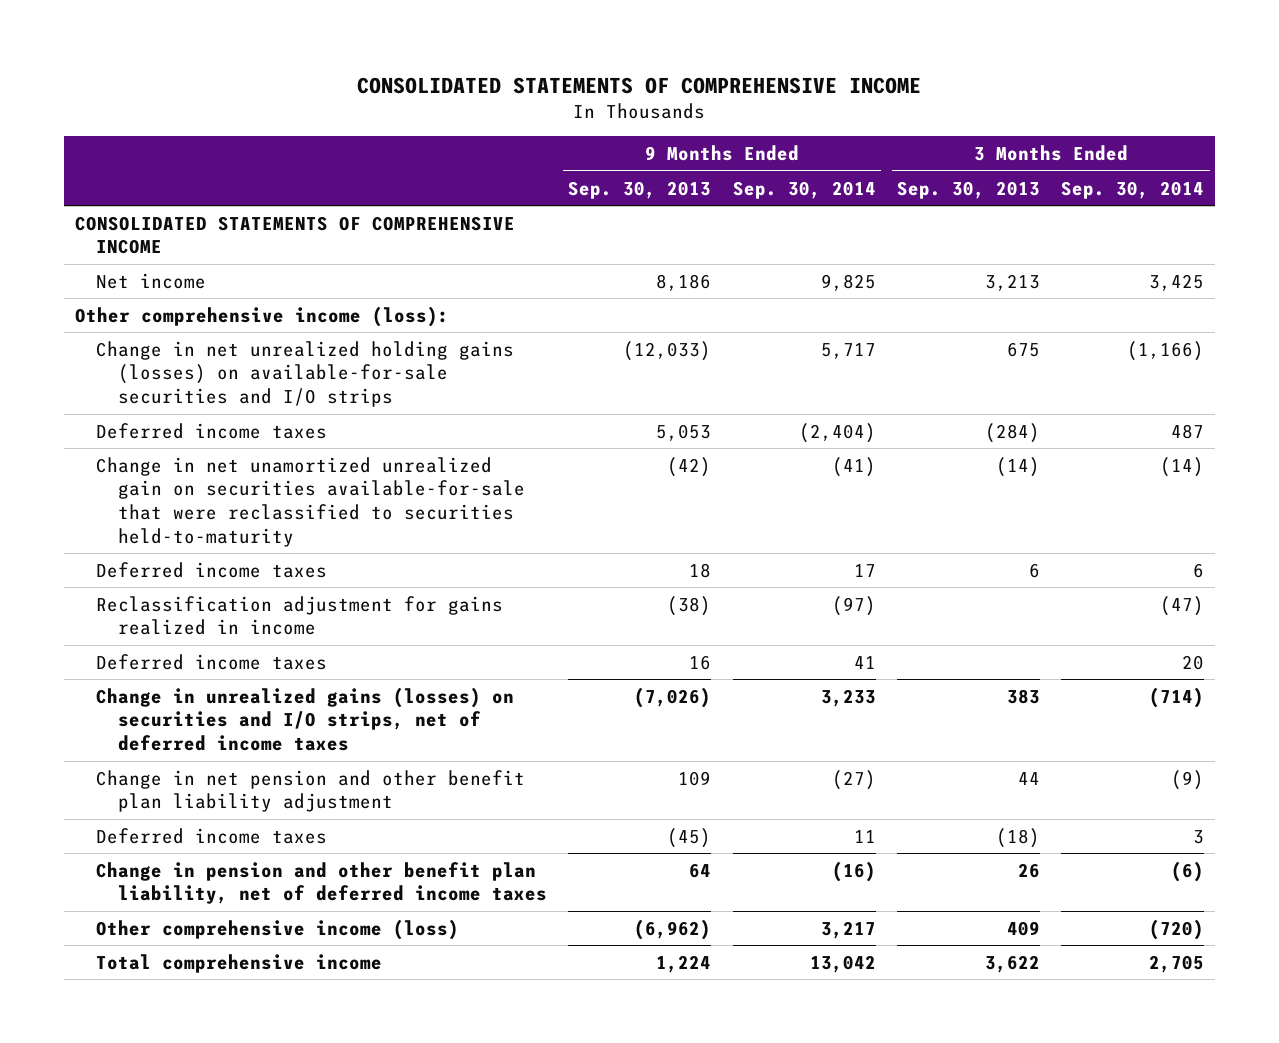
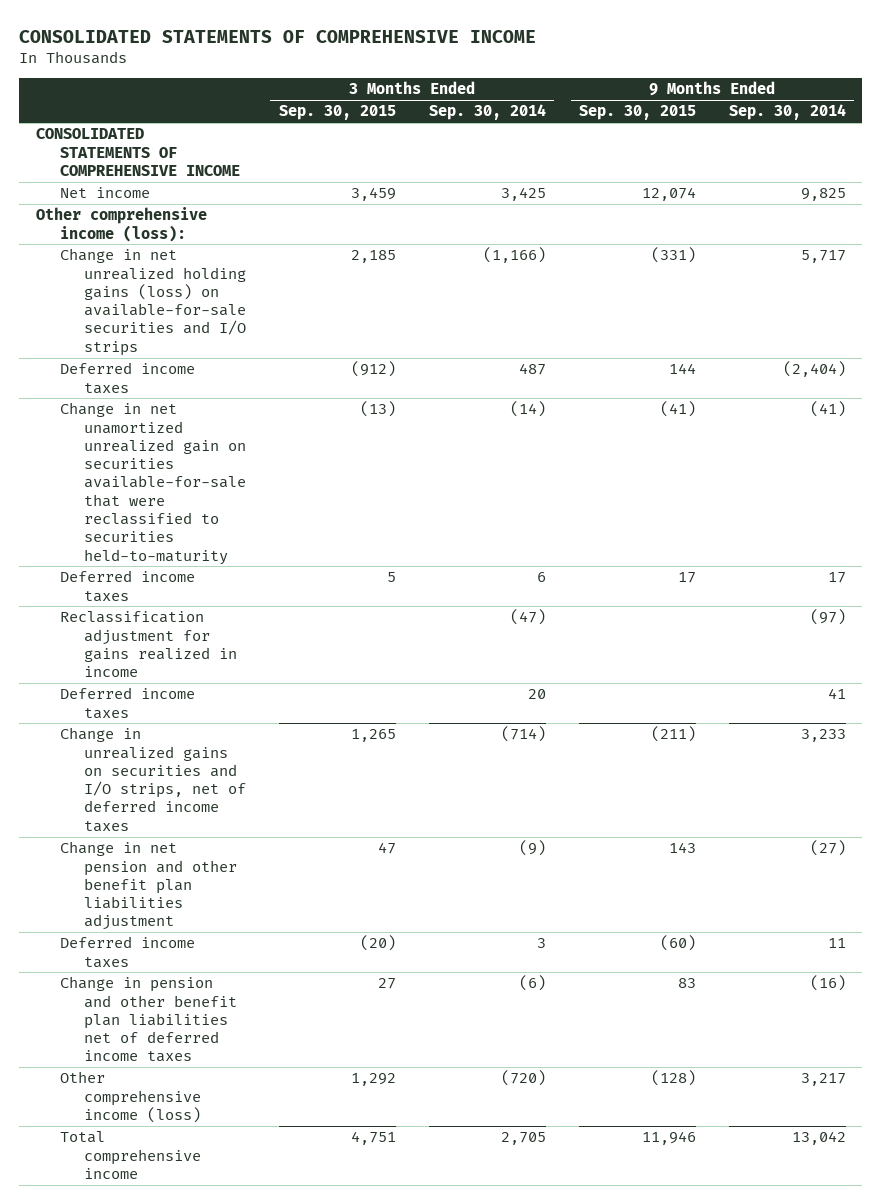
[568,180,712,199] Sep. 30, 2013 -> none
[896,180,1040,199] Sep. 30, 2013 -> none
none -> [278,105,396,121] Sep. 30, 2015
none -> [578,105,696,121] Sep. 30, 2015
[96,340,515,407] Change in net unrealized holding gains (losses) on available-for-sale securities and I/O strips -> [59,248,246,356] Change in net unrealized holding gains (loss) on available-for-sale securities and I/O strips
[96,686,515,751] Change in unrealized gains (losses) on securities and I/O strips, net of deferred income taxes -> [59,727,246,832] Change in unrealized gains on securities and I/O strips, net of deferred income taxes
[96,769,526,813] Change in net pension and other benefit plan liability adjustment -> [59,841,237,931] Change in net pension and other benefit plan liabilities adjustment
[96,861,548,905] Change in pension and other benefit plan liability, net of deferred income taxes -> [59,976,237,1063] Change in pension and other benefit plan liabilities net of deferred income taxes

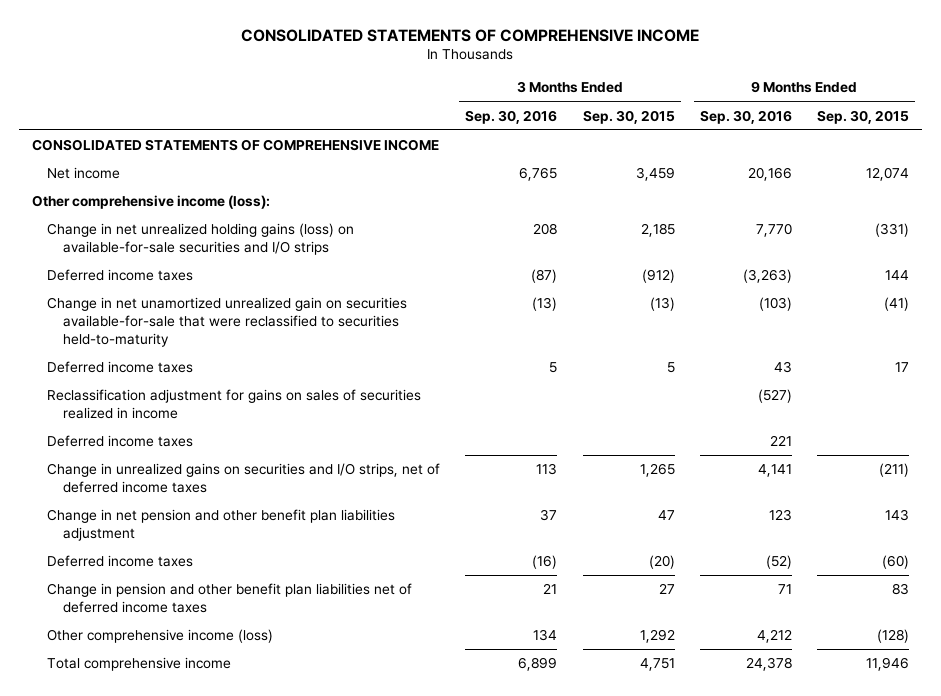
[428,104,546,121] Sep. 30, 2014 -> none
[728,104,846,121] Sep. 30, 2014 -> none
none -> [465,109,558,124] Sep. 30, 2016
none -> [699,109,792,124] Sep. 30, 2016
[59,611,237,678] Reclassification adjustment for gains realized in income -> [47,389,422,419] Reclassification adjustment for gains on sales of securities realized in income

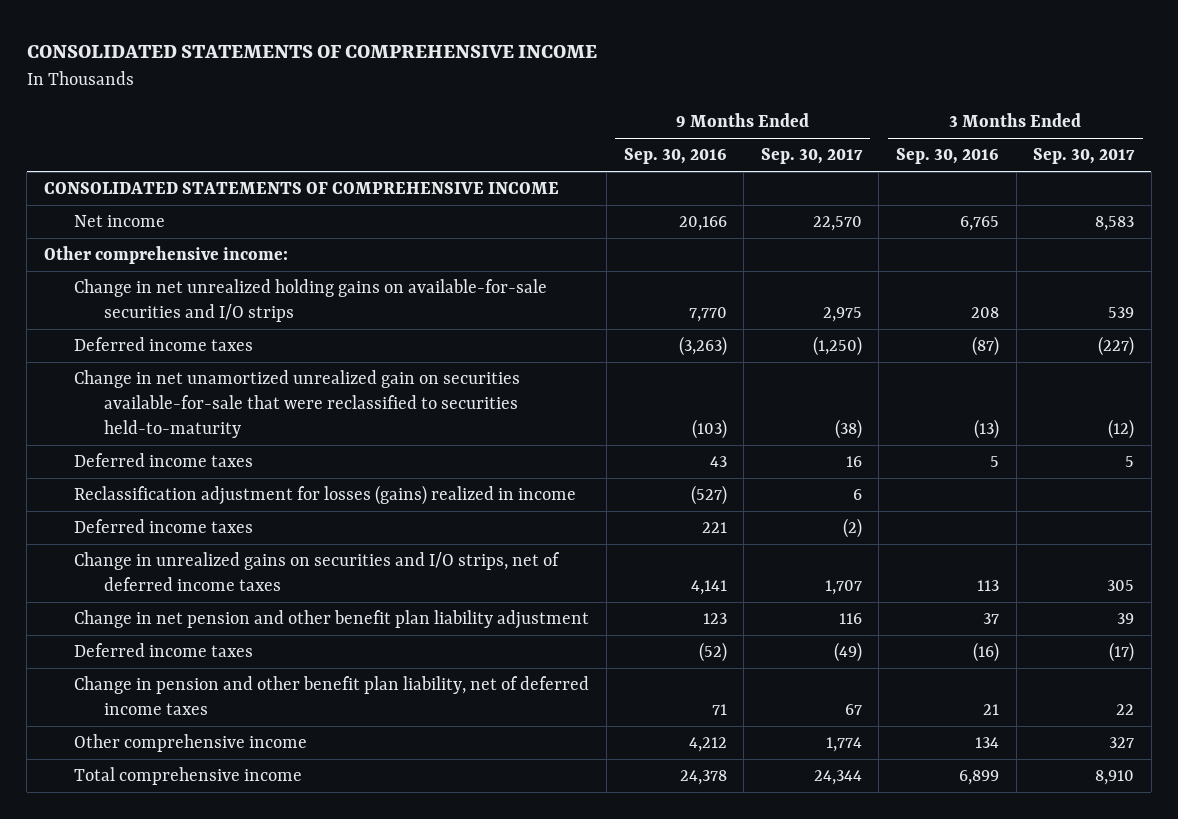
[582,109,675,124] Sep. 30, 2015 -> none
[817,109,910,124] Sep. 30, 2015 -> none
none -> [760,148,863,165] Sep. 30, 2017
none -> [1033,148,1136,165] Sep. 30, 2017
[31,195,270,210] Other comprehensive income (loss): -> [44,246,289,265] Other comprehensive income:
[47,223,355,255] Change in net unrealized holding gains (loss) on available-for-sale securities and I/O strips -> [74,279,548,323] Change in net unrealized holding gains on available-for-sale securities and I/O strips
[47,389,422,419] Reclassification adjustment for gains on sales of securities realized in income -> [74,485,577,506] Reclassification adjustment for losses (gains) realized in income
[47,509,396,541] Change in net pension and other benefit plan liabilities adjustment -> [74,610,590,630] Change in net pension and other benefit plan liability adjustment
[47,583,413,613] Change in pension and other benefit plan liabilities net of deferred income taxes -> [74,676,590,716] Change in pension and other benefit plan liability, net of deferred income taxes
[47,629,274,644] Other comprehensive income (loss) -> [74,734,308,753] Other comprehensive income

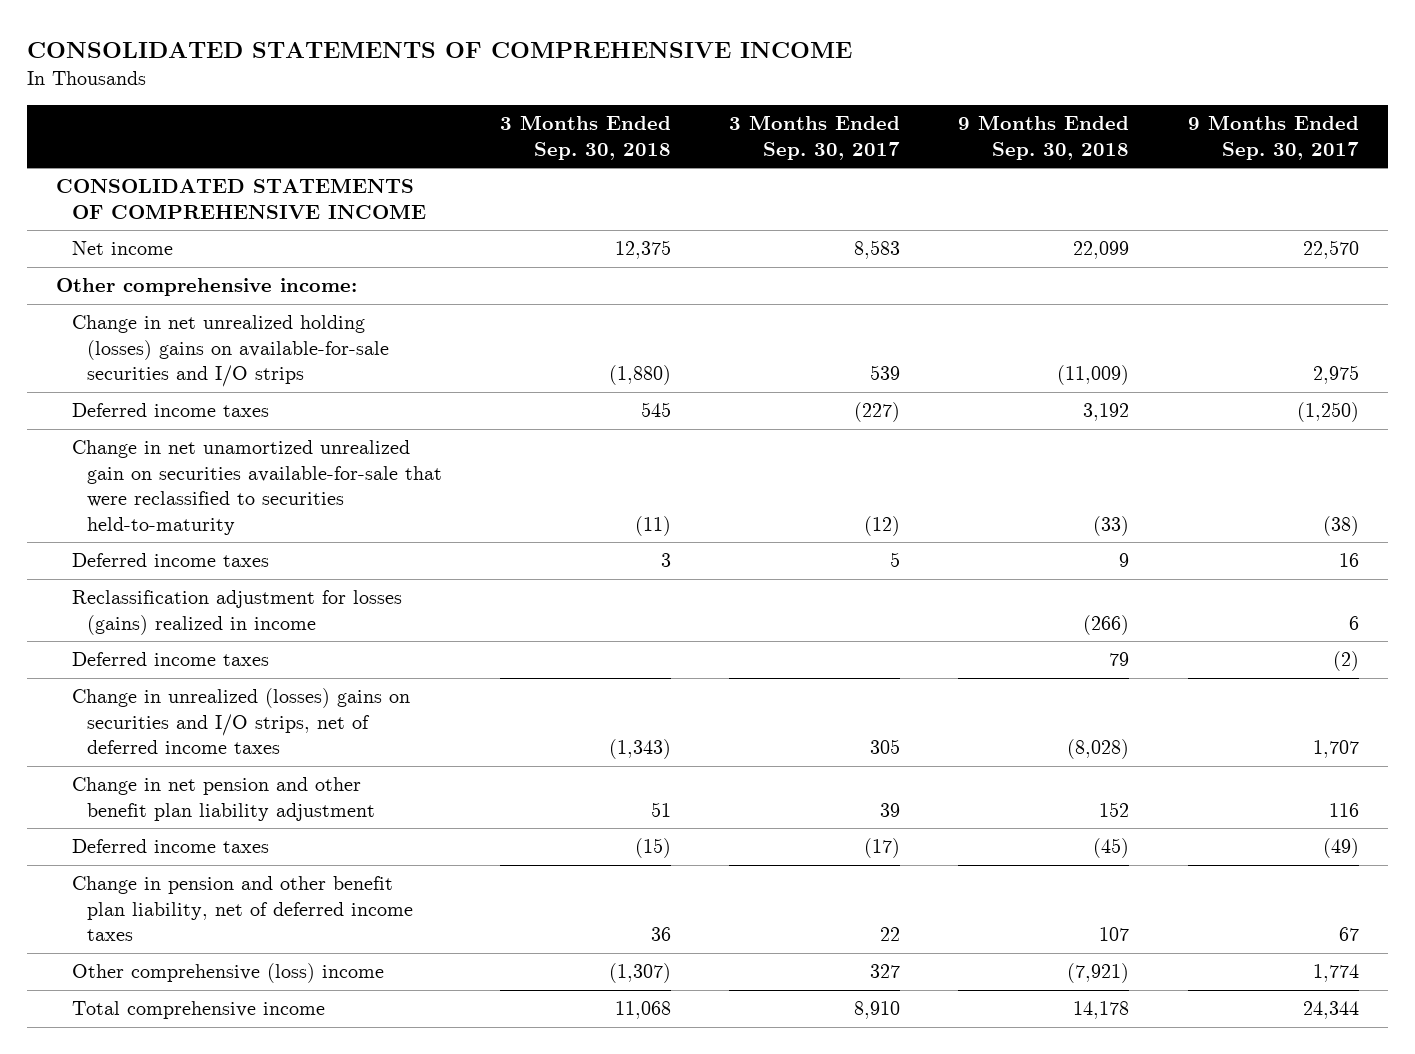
[623,148,727,165] Sep. 30, 2016 -> none
[896,148,1000,165] Sep. 30, 2016 -> none
none -> [500,115,672,161] 3 Months Ended Sep. 30, 2018
none -> [958,115,1130,161] 9 Months Ended Sep. 30, 2018
[74,279,548,323] Change in net unrealized holding gains on available-for-sale securities and I/O strips -> [71,315,390,388] Change in net unrealized holding (losses) gains on available-for-sale securities and I/O strips
[74,552,561,592] Change in unrealized gains on securities and I/O strips, net of deferred income taxes -> [71,688,410,755] Change in unrealized (losses) gains on securities and I/O strips, net of deferred income taxes
[74,734,308,753] Other comprehensive income -> [71,963,384,984] Other comprehensive (loss) income

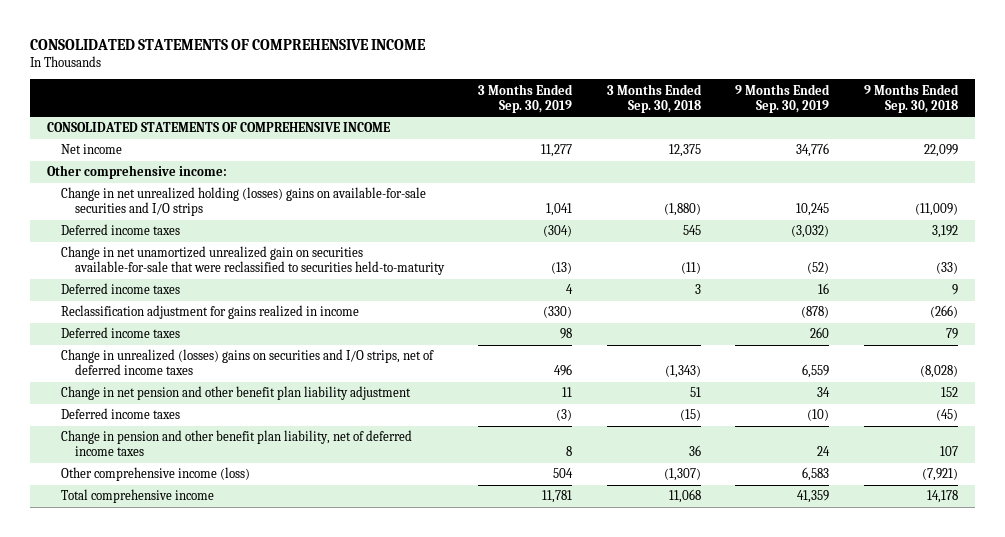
[729,115,901,161] 3 Months Ended Sep. 30, 2017 -> none
[1187,115,1359,161] 9 Months Ended Sep. 30, 2017 -> none
none -> [478,83,574,113] 3 Months Ended Sep. 30, 2019
none -> [735,83,831,113] 9 Months Ended Sep. 30, 2019
[71,590,402,635] Reclassification adjustment for losses (gains) realized in income -> [61,305,360,320] Reclassification adjustment for gains realized in income
[71,963,384,984] Other comprehensive (loss) income -> [61,467,251,482] Other comprehensive income (loss)

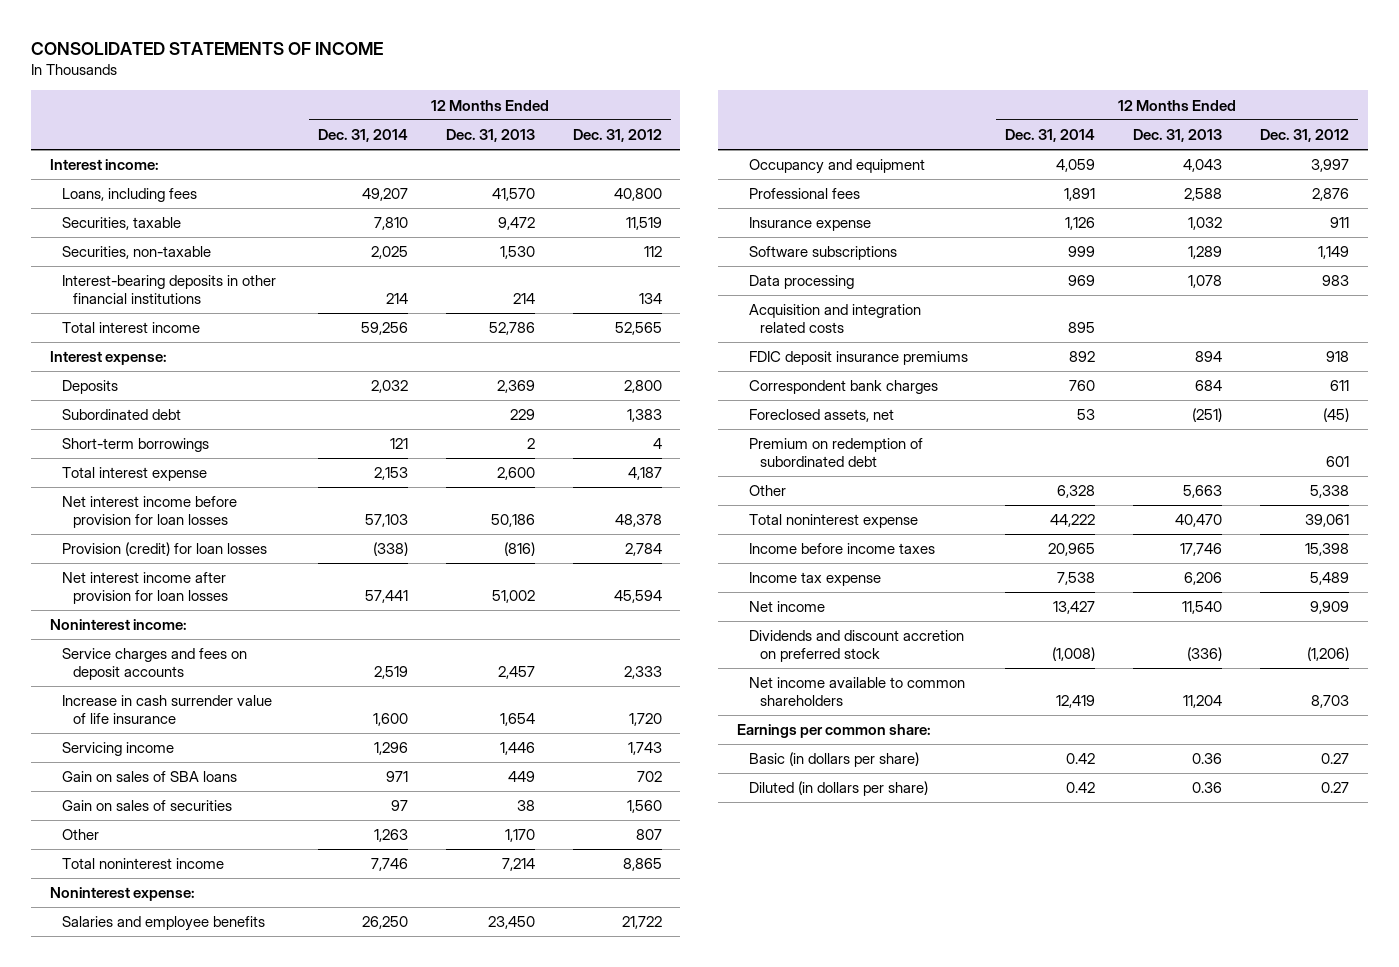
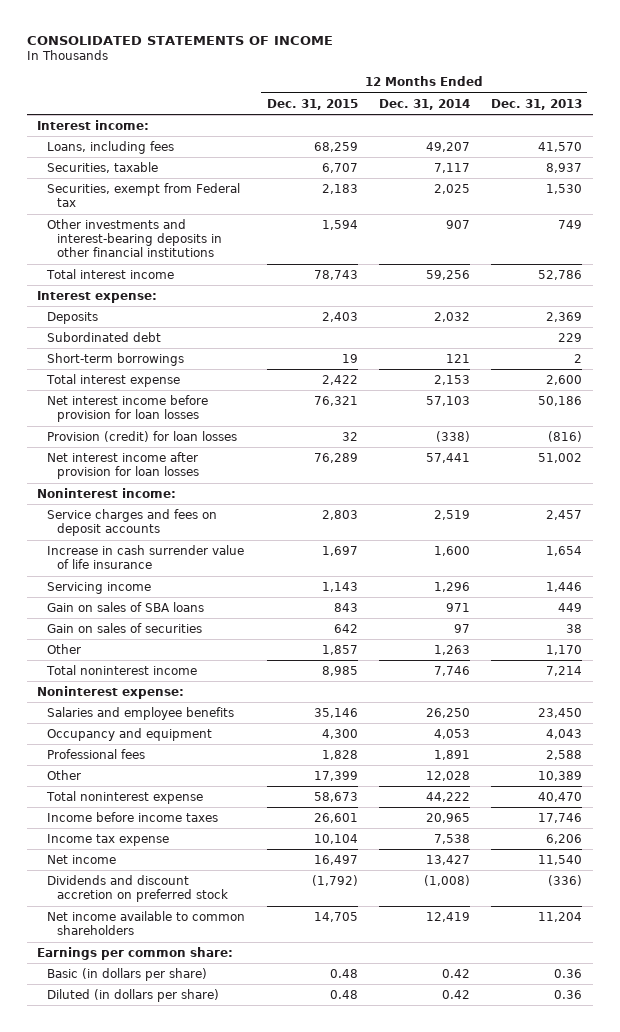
[572,128,662,142] Dec. 31, 2012 -> none
none -> [266,98,358,110] Dec. 31, 2015
[374,217,409,231] 7,810 -> [433,162,470,173] 7,117
[497,217,535,231] 9,472 -> [546,162,583,173] 8,937
[61,246,211,260] Securities, non-taxable -> [47,182,241,207] Securities, exempt from Federal tax
[61,275,276,304] Interest-bearing deposits in other financial institutions -> [47,218,223,258] Other investments and interest-bearing deposits in other financial institutions
[386,292,409,304] 214 -> [445,219,470,229] 907
[512,292,535,304] 214 -> [558,219,583,229] 749
[1056,159,1096,173] 4,059 -> [433,728,470,739] 4,053
[748,217,871,232] Insurance expense -> none
[748,246,897,261] Software subscriptions -> none
[748,275,854,290] Data processing -> none
[748,304,921,333] Acquisition and integration related costs -> none
[748,351,968,366] FDIC deposit insurance premiums -> none
[748,380,938,395] Correspondent bank charges -> none
[748,409,894,423] Foreclosed assets, net -> none
[748,438,923,467] Premium on redemption of subordinated debt -> none
[1057,485,1096,499] 6,328 -> [425,770,470,781] 12,028
[1183,485,1223,499] 5,663 -> [538,770,583,781] 10,389

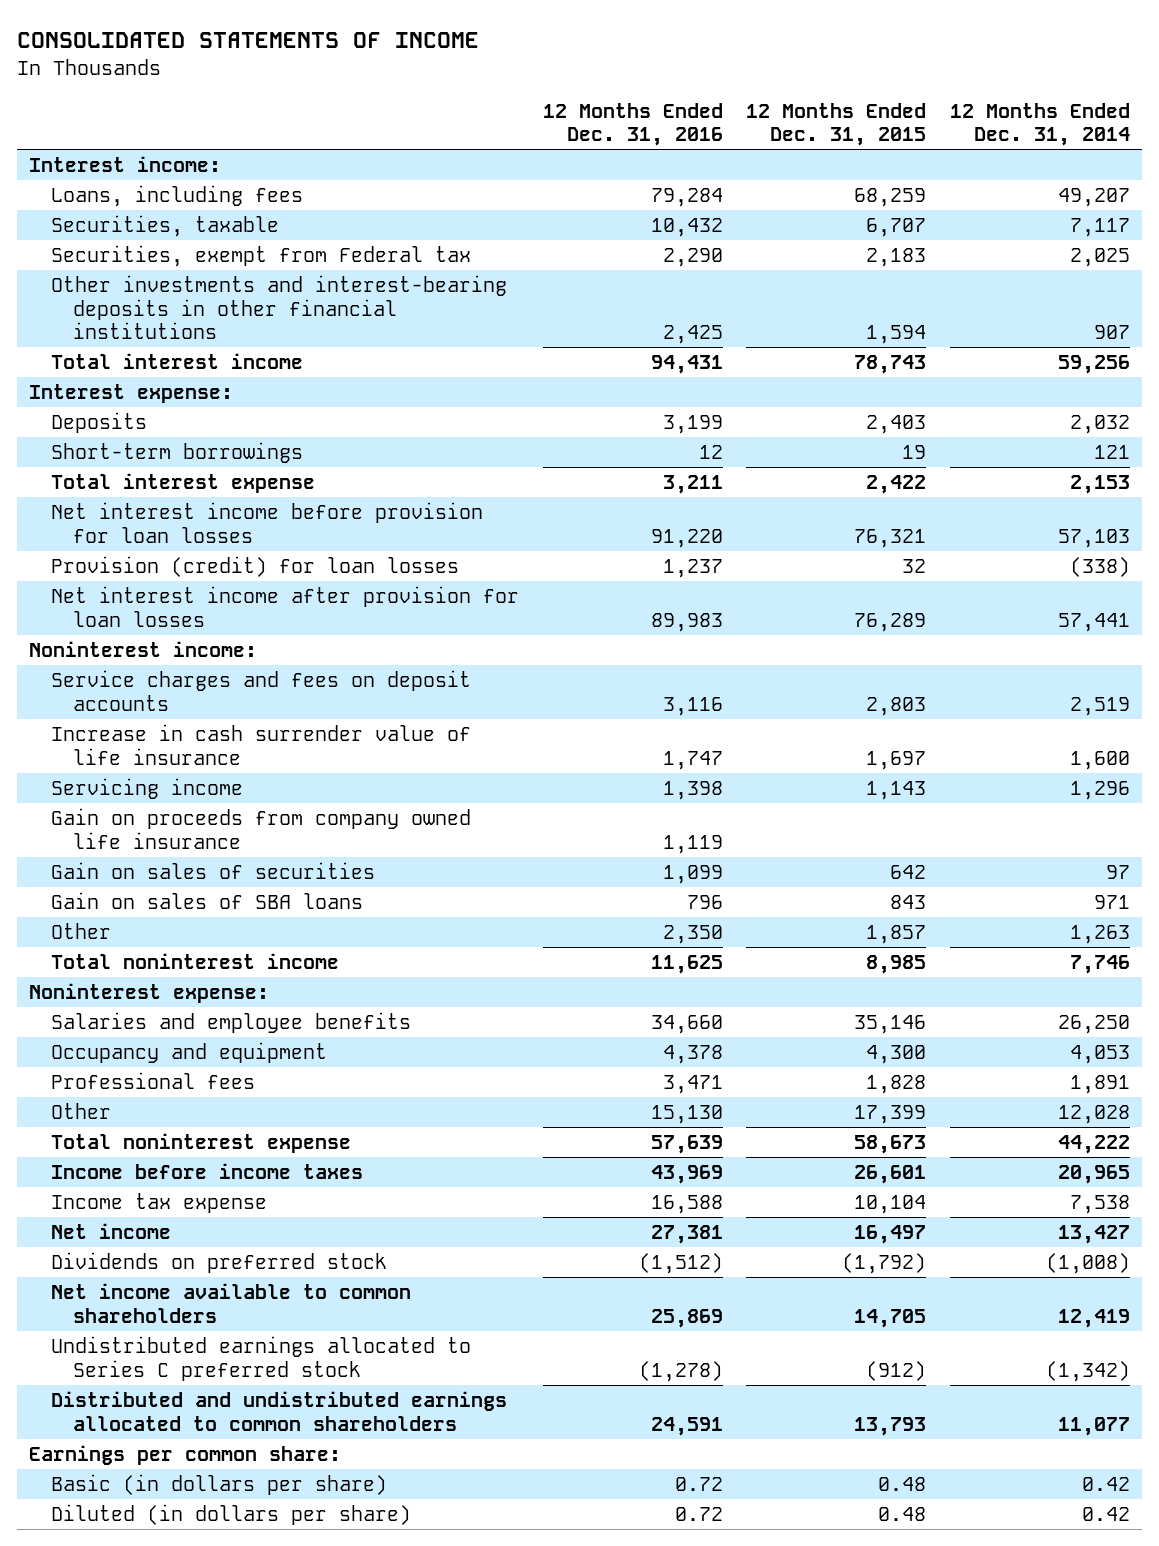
[491,98,583,110] Dec. 31, 2013 -> none
none -> [542,102,723,147] 12 Months Ended Dec. 31, 2016
[47,331,162,342] Subordinated debt -> none
none -> [50,808,471,849] Gain on proceeds from company owned life insurance
[47,601,205,612] Gain on sales of SBA loans -> [50,892,363,910] Gain on sales of SBA loans
[47,874,229,902] Dividends and discount accretion on preferred stock -> [50,1252,387,1274] Dividends on preferred stock
none -> [50,1336,471,1381] Undistributed earnings allocated to Series C preferred stock
none -> [50,1391,507,1431] Distributed and undistributed earnings allocated to common shareholders

